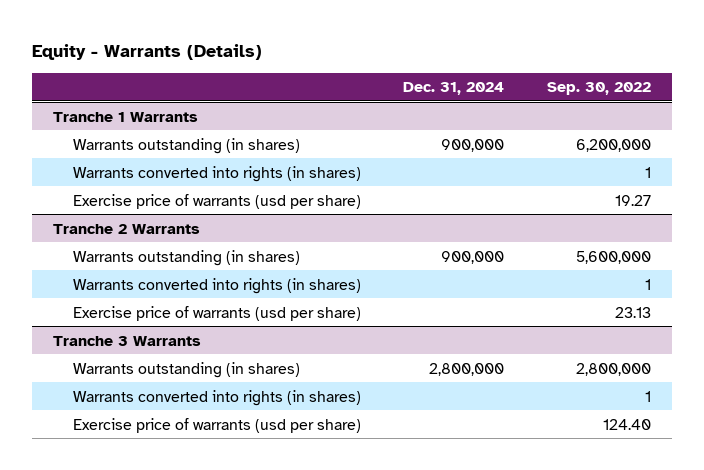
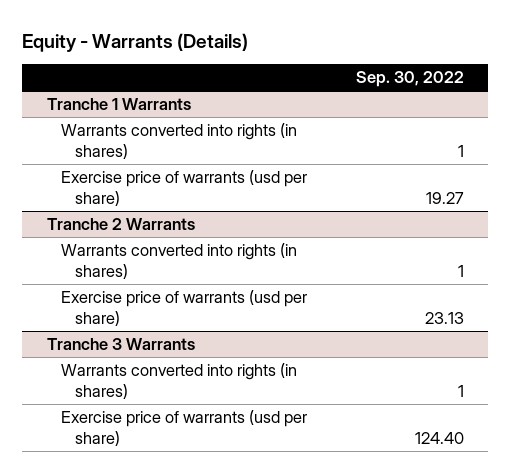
[403,82,505,96] Dec. 31, 2024 -> none
[72,137,300,154] Warrants outstanding (in shares) -> none
[72,249,300,266] Warrants outstanding (in shares) -> none
[72,361,300,378] Warrants outstanding (in shares) -> none

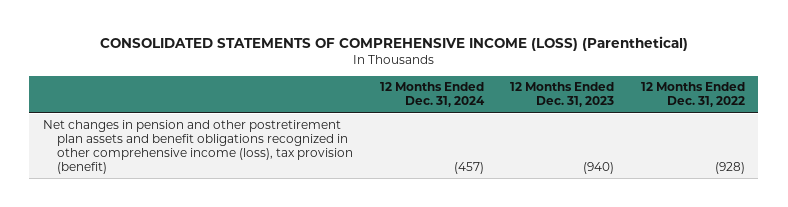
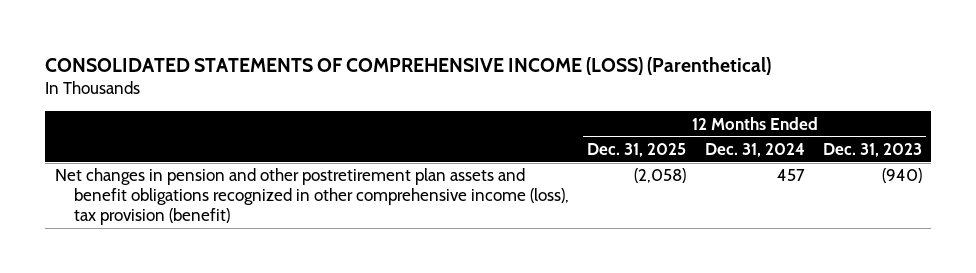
[640,82,745,108] 12 Months Ended Dec. 31, 2022 -> none
none -> [587,142,687,157] Dec. 31, 2025
[453,162,484,175] (457) -> [776,169,805,182] 457

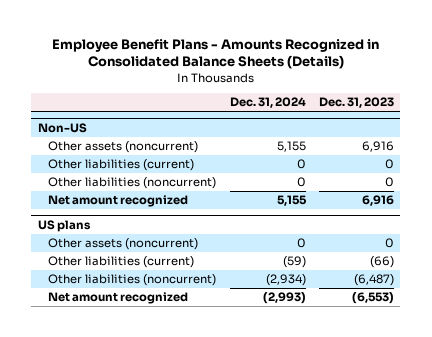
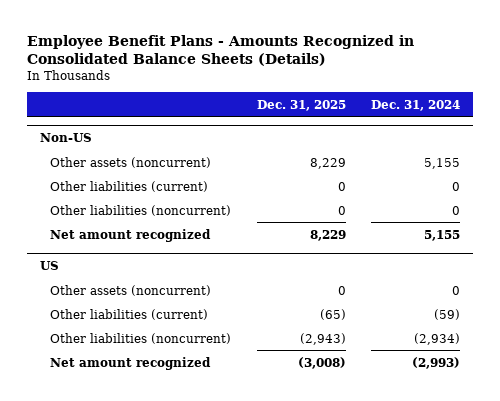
[318,97,394,109] Dec. 31, 2023 -> none
none -> [256,99,346,111] Dec. 31, 2025
[37,220,91,233] US plans -> [39,261,59,271] US

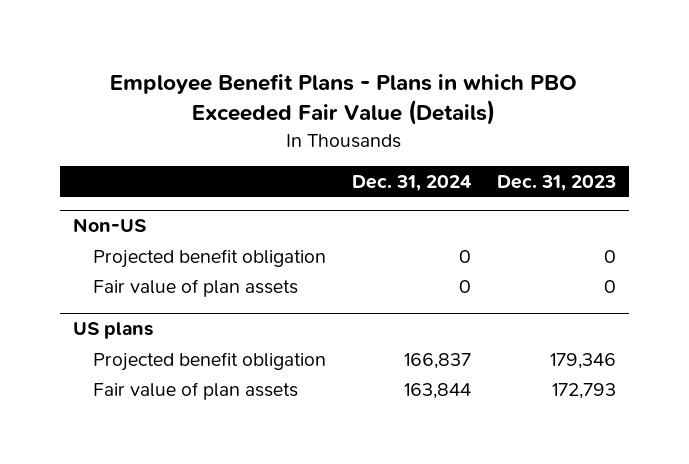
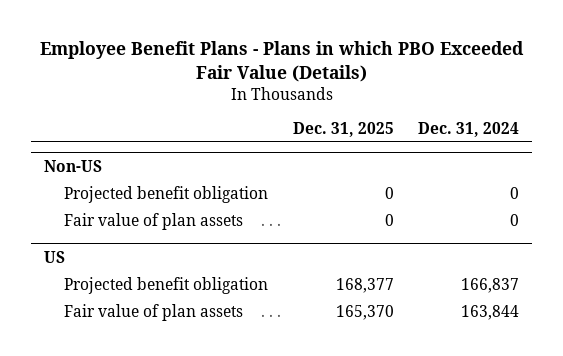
[497,174,617,191] Dec. 31, 2023 -> none
none -> [292,121,394,137] Dec. 31, 2025
[72,322,153,340] US plans -> [43,250,65,263] US

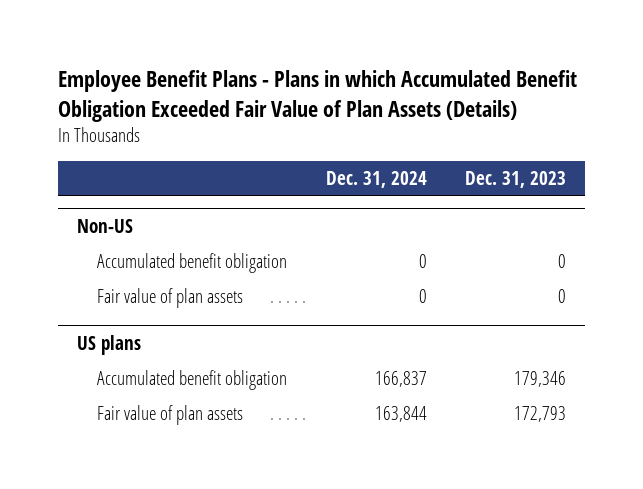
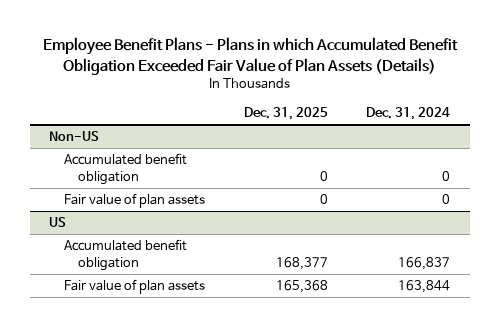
[464,171,566,189] Dec. 31, 2023 -> none
none -> [243,107,328,121] Dec. 31, 2025
[77,334,142,355] US plans -> [49,217,67,228] US

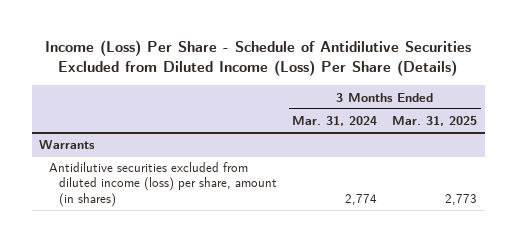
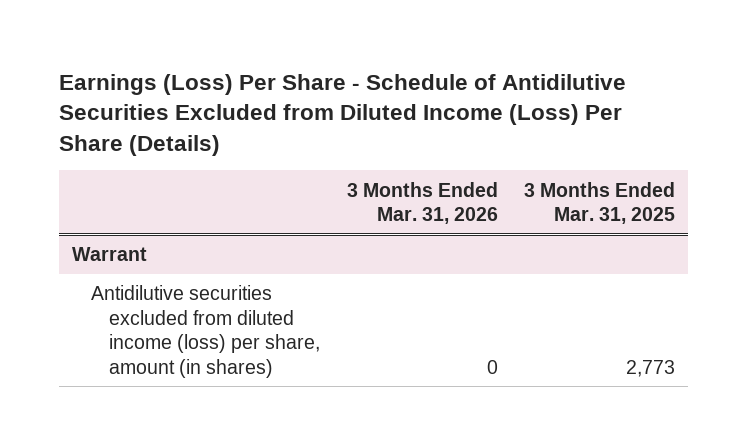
[45,39,472,77] Income (Loss) Per Share - Schedule of Antidilutive Securities Excluded from Diluted Income (Loss) Per Share (Details) -> [59,73,627,156] Earnings (Loss) Per Share - Schedule of Antidilutive Securities Excluded from Diluted Income (Loss) Per Share (Details)
[292,116,378,127] Mar. 31, 2024 -> none
none -> [346,181,498,225] 3 Months Ended Mar. 31, 2026
[38,140,95,150] Warrants -> [72,247,148,262] Warrant

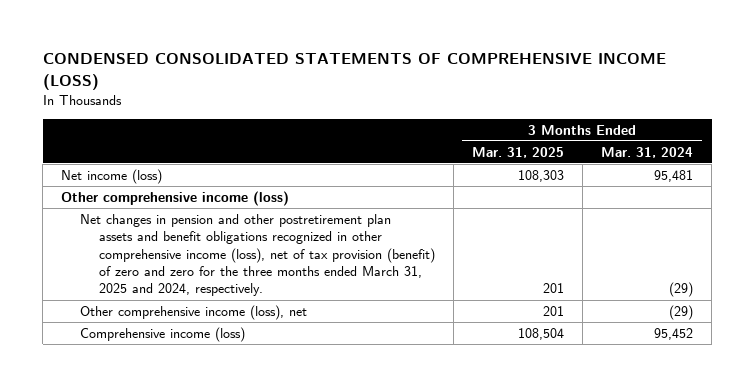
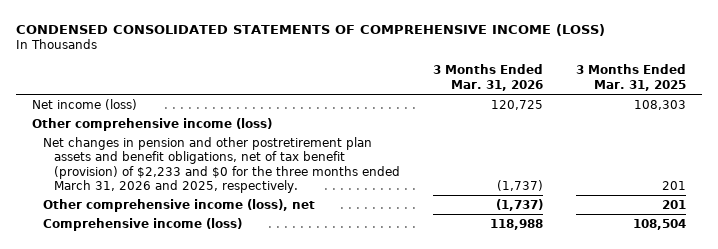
[601,146,694,158] Mar. 31, 2024 -> none
none -> [432,64,543,91] 3 Months Ended Mar. 31, 2026
[79,213,435,297] Net changes in pension and other postretirement plan assets and benefit obligations recognized in other comprehensive income (loss), net of tax provision (benefit) of zero and zero for the three months ended March 31, 2025 and 2024, respectively. -> [43,136,400,194] Net changes in pension and other postretirement plan assets and benefit obligations, net of tax benefit (provision) of $2,233 and $0 for the three months ended March 31, 2026 and 2025, respectively.

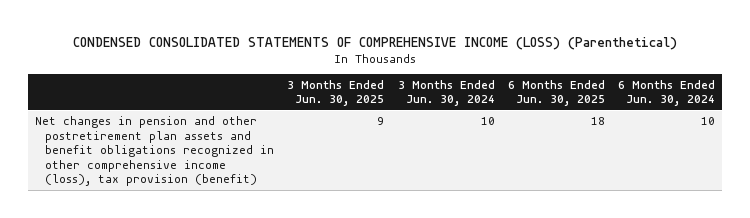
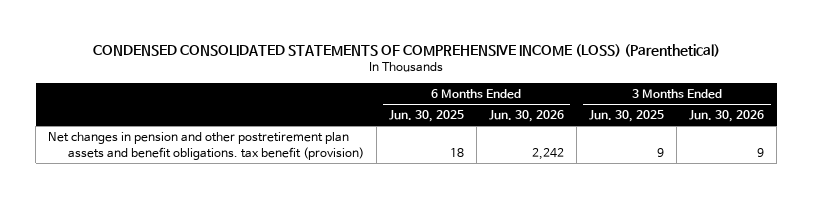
[397,79,495,107] 3 Months Ended Jun. 30, 2024 -> none
[617,79,715,107] 6 Months Ended Jun. 30, 2024 -> none
none -> [489,110,565,123] Jun. 30, 2026
none -> [689,110,765,123] Jun. 30, 2026
[34,116,275,187] Net changes in pension and other postretirement plan assets and benefit obligations recognized in other comprehensive income (loss), tax provision (benefit) -> [48,131,364,160] Net changes in pension and other postretirement plan assets and benefit obligations. tax benefit (provision)

